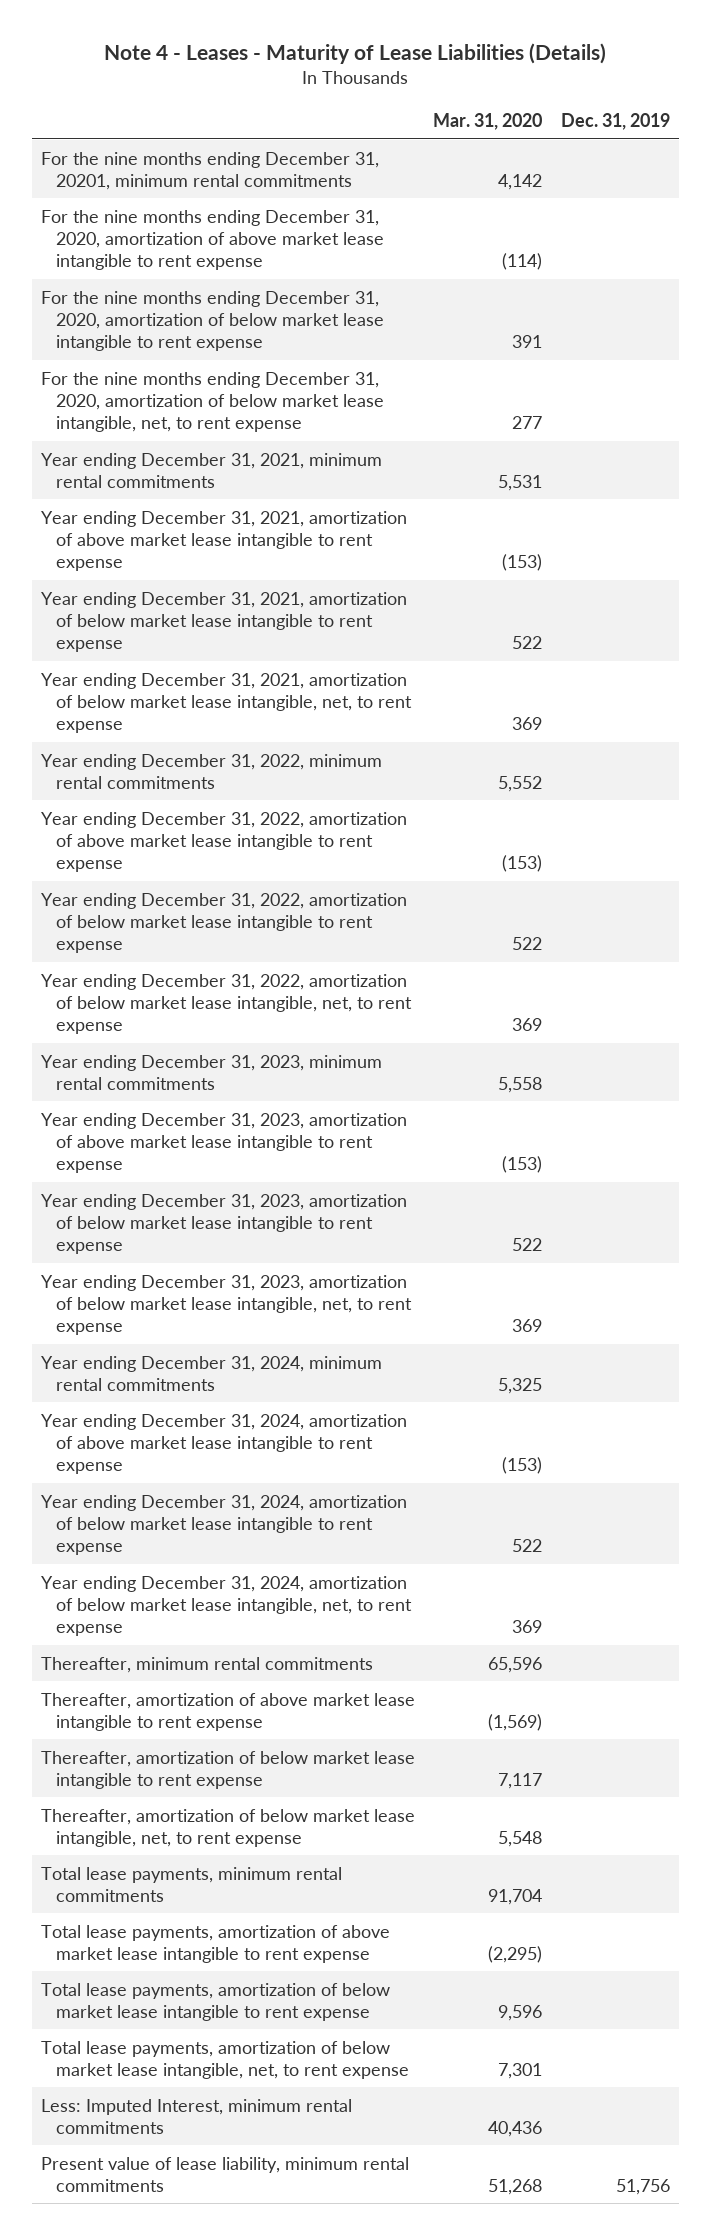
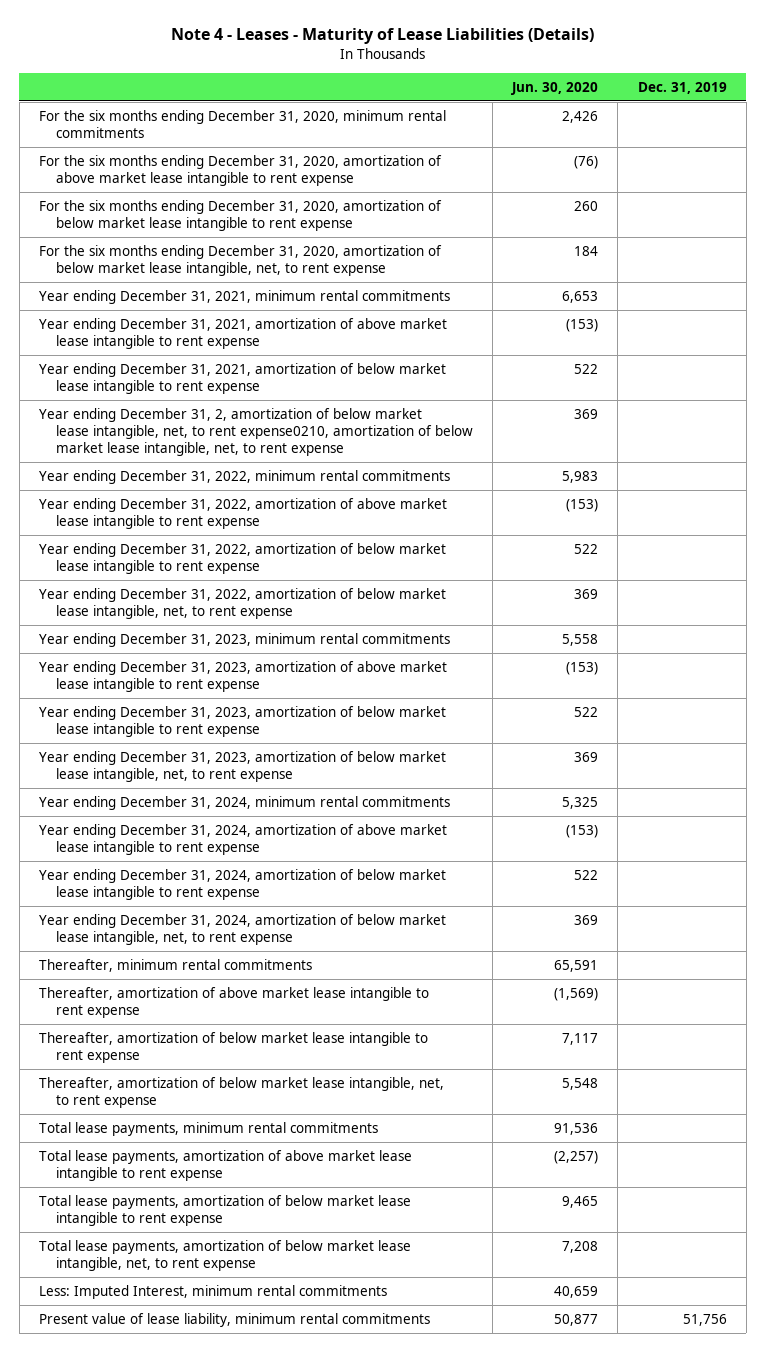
[433,113,543,131] Mar. 31, 2020 -> none
none -> [511,81,599,95] Jun. 30, 2020
[40,151,379,190] For the nine months ending December 31, 20201, minimum rental commitments -> [38,109,446,138] For the six months ending December 31, 2020, minimum rental commitments
[40,209,385,271] For the nine months ending December 31, 2020, amortization of above market lease intangible to rent expense -> [38,154,442,186] For the six months ending December 31, 2020, amortization of above market lease intangible to rent expense
[40,290,385,352] For the nine months ending December 31, 2020, amortization of below market lease intangible to rent expense -> [38,199,442,231] For the six months ending December 31, 2020, amortization of below market lease intangible to rent expense
[40,371,385,433] For the nine months ending December 31, 2020, amortization of below market lease intangible, net, to rent expense -> [38,244,442,276] For the six months ending December 31, 2020, amortization of below market lease intangible, net, to rent expense
[40,672,413,734] Year ending December 31, 2021, amortization of below market lease intangible, net, to rent expense -> [38,407,474,456] Year ending December 31, 2, amortization of below market lease intangible, net, to rent expense0210, amortization of below market lease intangible, net, to rent expense

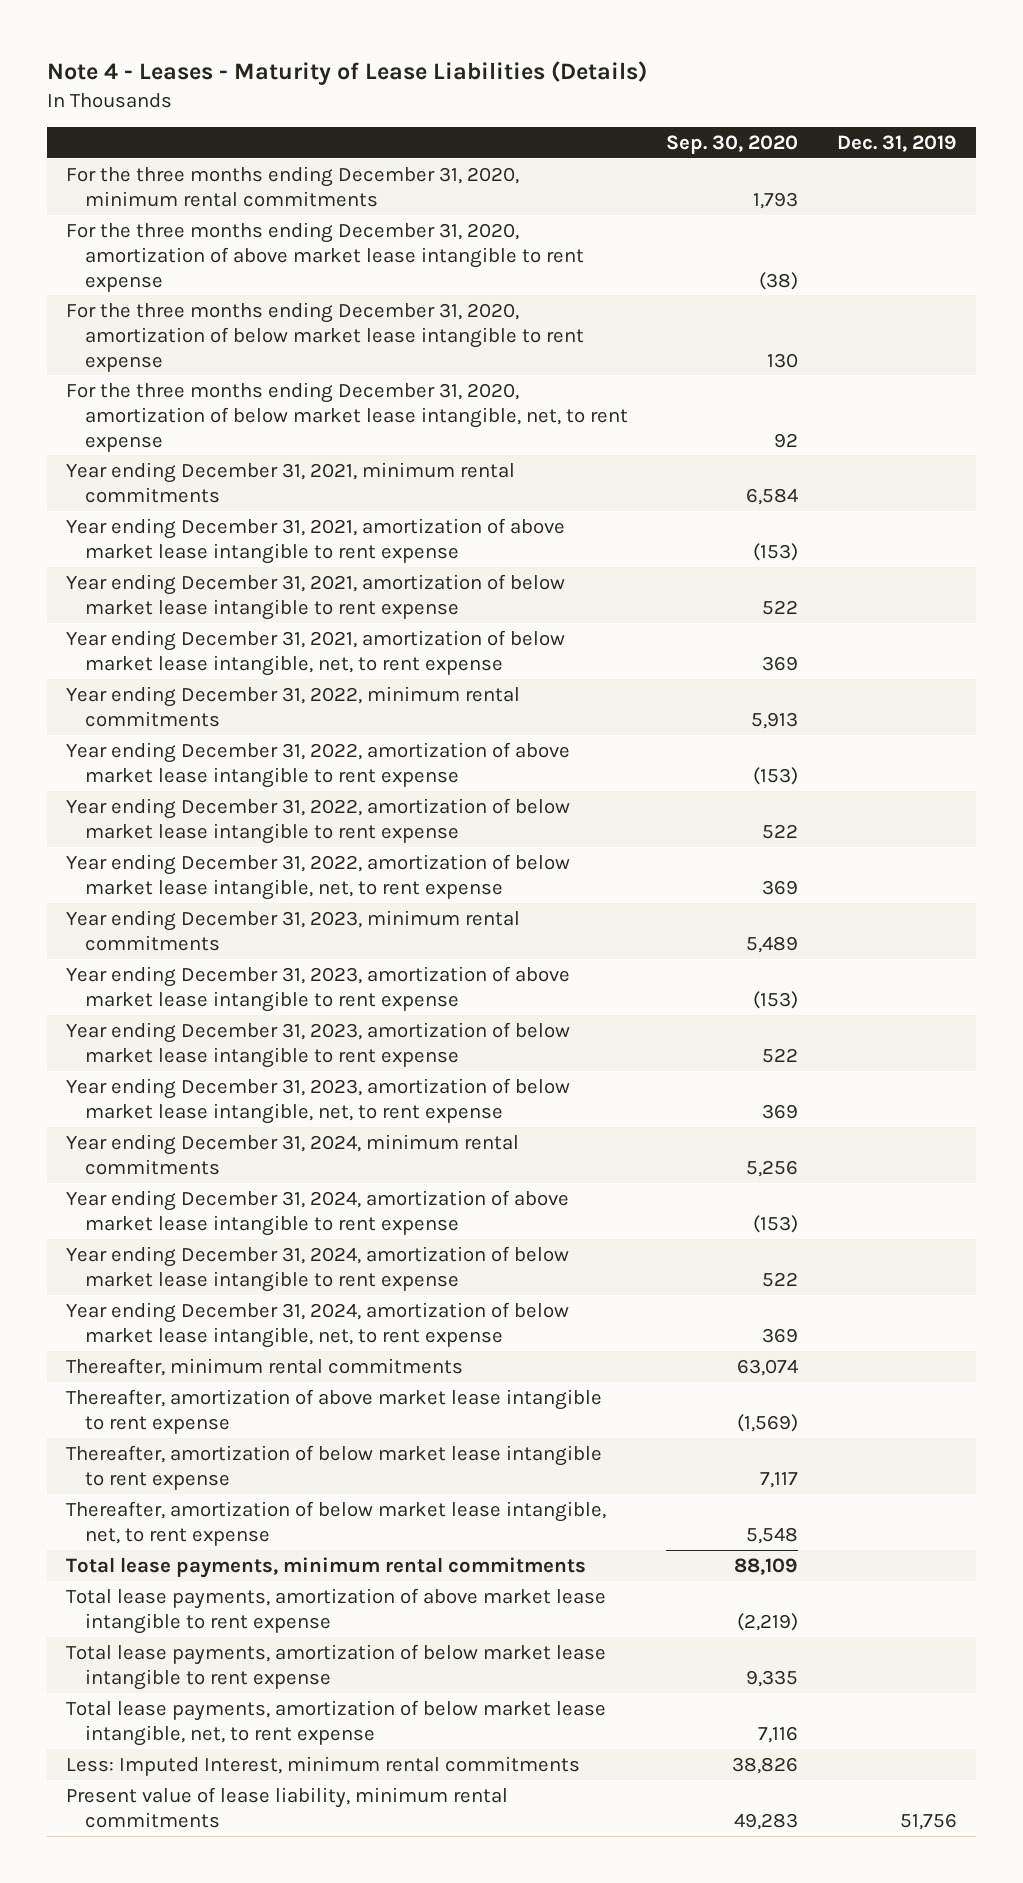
[511,81,599,95] Jun. 30, 2020 -> none
none -> [666,135,799,155] Sep. 30, 2020
[38,109,446,138] For the six months ending December 31, 2020, minimum rental commitments -> [66,165,520,207] For the three months ending December 31, 2020, minimum rental commitments
[38,154,442,186] For the six months ending December 31, 2020, amortization of above market lease intangible to rent expense -> [66,221,584,292] For the three months ending December 31, 2020, amortization of above market lease intangible to rent expense
[38,199,442,231] For the six months ending December 31, 2020, amortization of below market lease intangible to rent expense -> [66,301,584,372] For the three months ending December 31, 2020, amortization of below market lease intangible to rent expense
[38,244,442,276] For the six months ending December 31, 2020, amortization of below market lease intangible, net, to rent expense -> [66,381,628,452] For the three months ending December 31, 2020, amortization of below market lease intangible, net, to rent expense
[38,407,474,456] Year ending December 31, 2, amortization of below market lease intangible, net, to rent expense0210, amortization of below market lease intangible, net, to rent expense -> [66,629,566,676] Year ending December 31, 2021, amortization of below market lease intangible, net, to rent expense

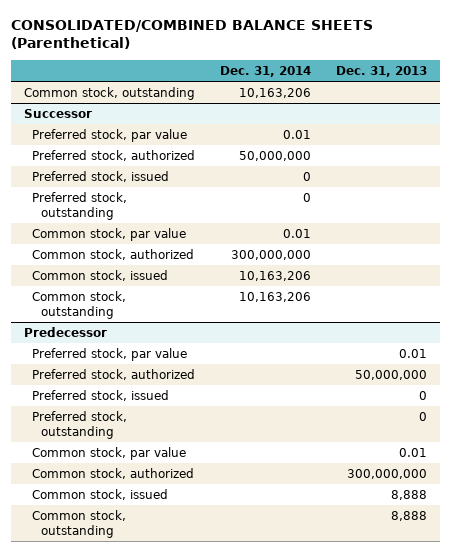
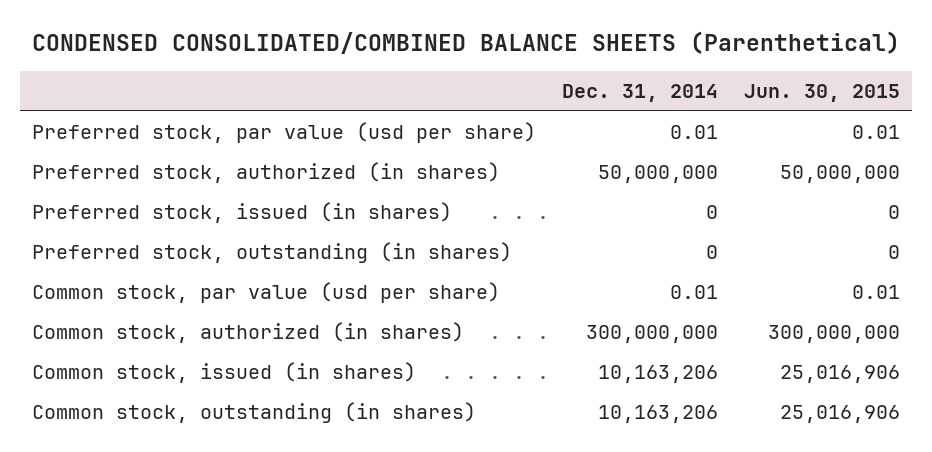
[10,19,373,50] CONSOLIDATED/COMBINED BALANCE SHEETS (Parenthetical) -> [31,30,900,54] CONDENSED CONSOLIDATED/COMBINED BALANCE SHEETS (Parenthetical)
[336,66,428,78] Dec. 31, 2013 -> none
none -> [743,84,900,103] Jun. 30, 2015
[23,108,92,118] Successor -> none
[32,128,188,142] Preferred stock, par value -> none
[32,149,196,161] Preferred stock, authorized -> none
[32,170,170,182] Preferred stock, issued -> none
[32,191,128,220] Preferred stock, outstanding -> none
[32,227,187,241] Common stock, par value -> none
[32,248,195,260] Common stock, authorized -> none
[32,269,169,281] Common stock, issued -> none
[32,290,127,319] Common stock, outstanding -> none
[23,326,107,337] Predecessor -> none
[32,347,188,361] Preferred stock, par value -> none
[32,368,196,380] Preferred stock, authorized -> none
[32,389,170,401] Preferred stock, issued -> none
[32,410,128,439] Preferred stock, outstanding -> none
[32,446,187,460] Common stock, par value -> none
[32,467,195,479] Common stock, authorized -> none
[32,488,169,500] Common stock, issued -> none
[32,509,127,538] Common stock, outstanding -> none
none -> [32,122,537,144] Preferred stock, par value (usd per share)
none -> [32,162,501,184] Preferred stock, authorized (in shares)
none -> [32,202,453,224] Preferred stock, issued (in shares)
none -> [32,242,513,264] Preferred stock, outstanding (in shares)
none -> [32,282,501,304] Common stock, par value (usd per share)
none -> [32,322,465,344] Common stock, authorized (in shares)
none -> [32,362,417,384] Common stock, issued (in shares)
[23,86,195,100] Common stock, outstanding -> [32,402,477,424] Common stock, outstanding (in shares)

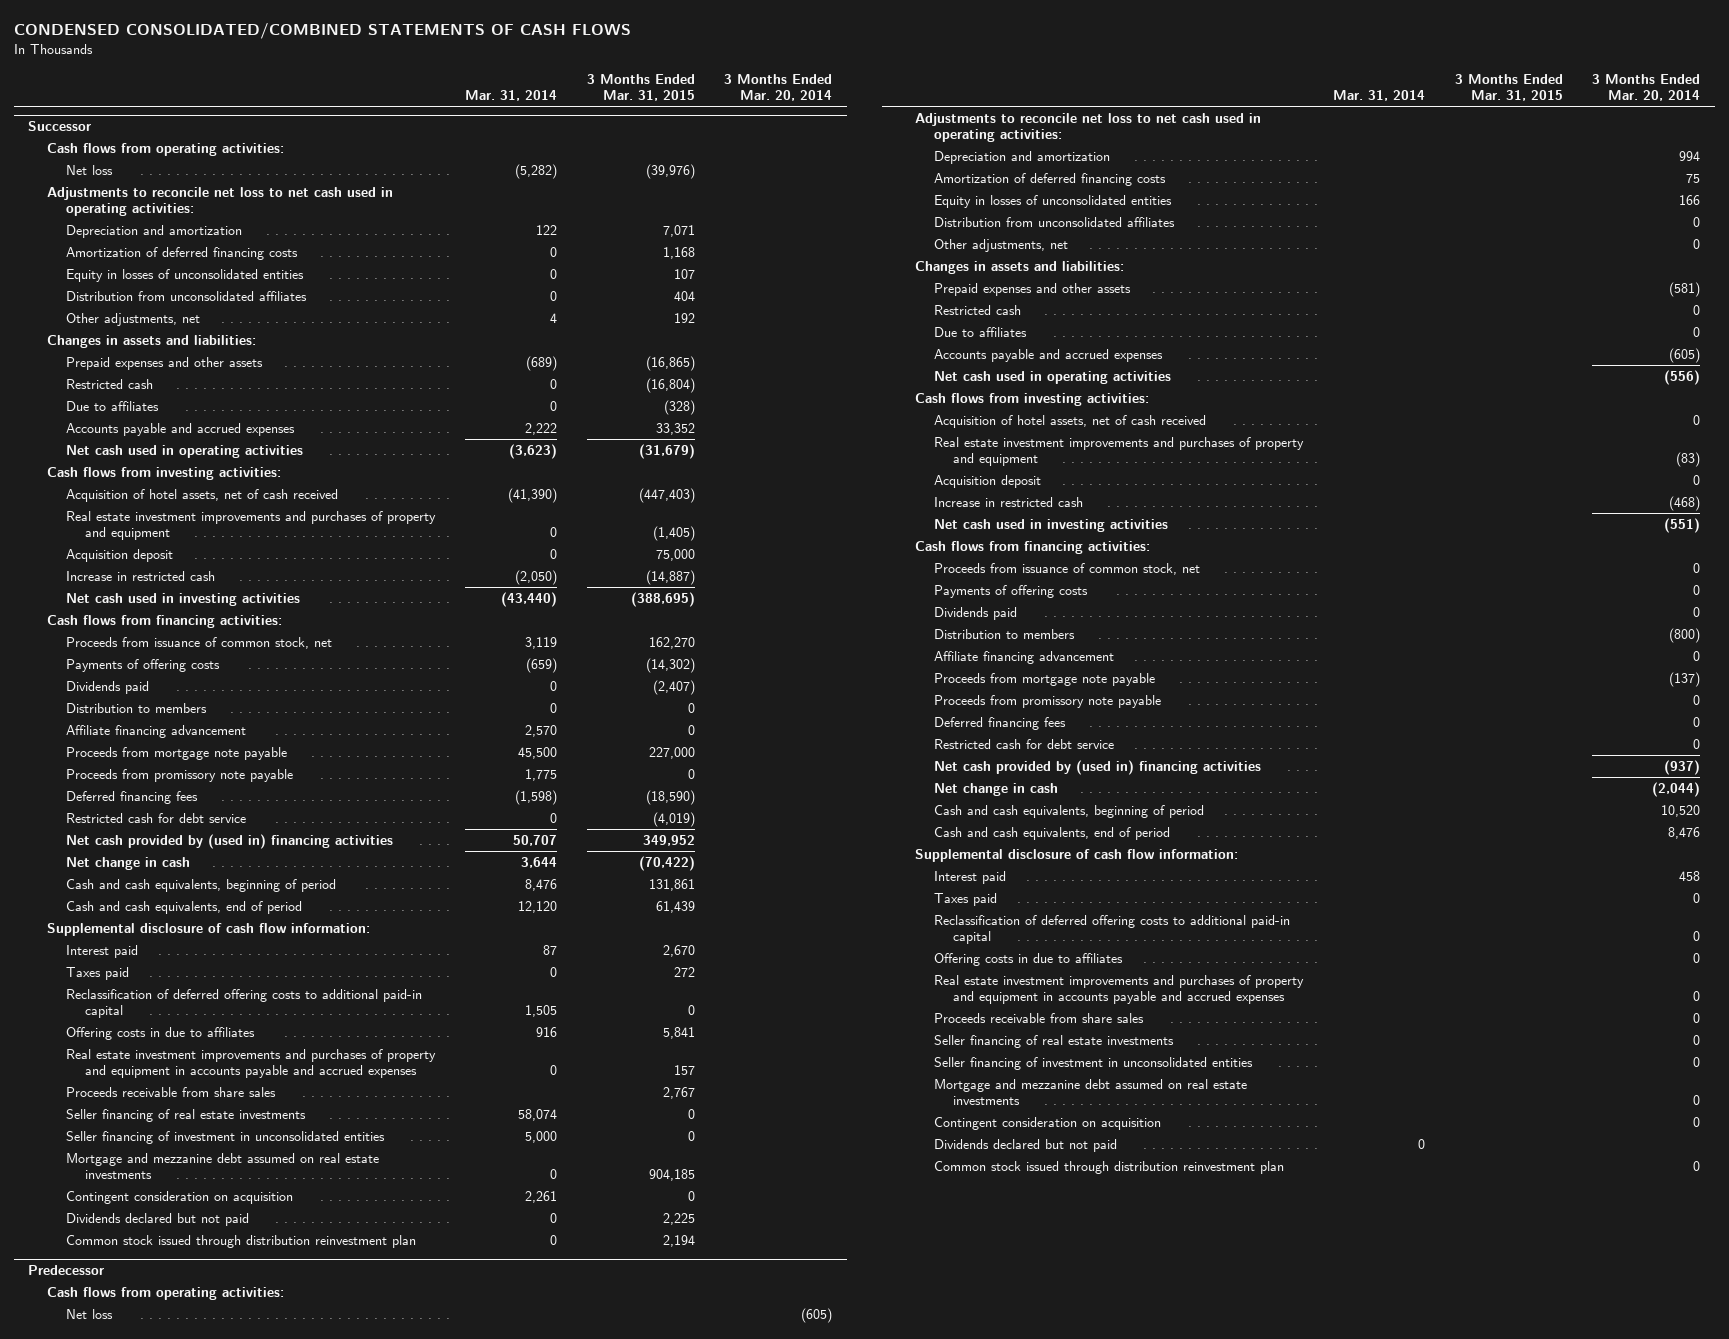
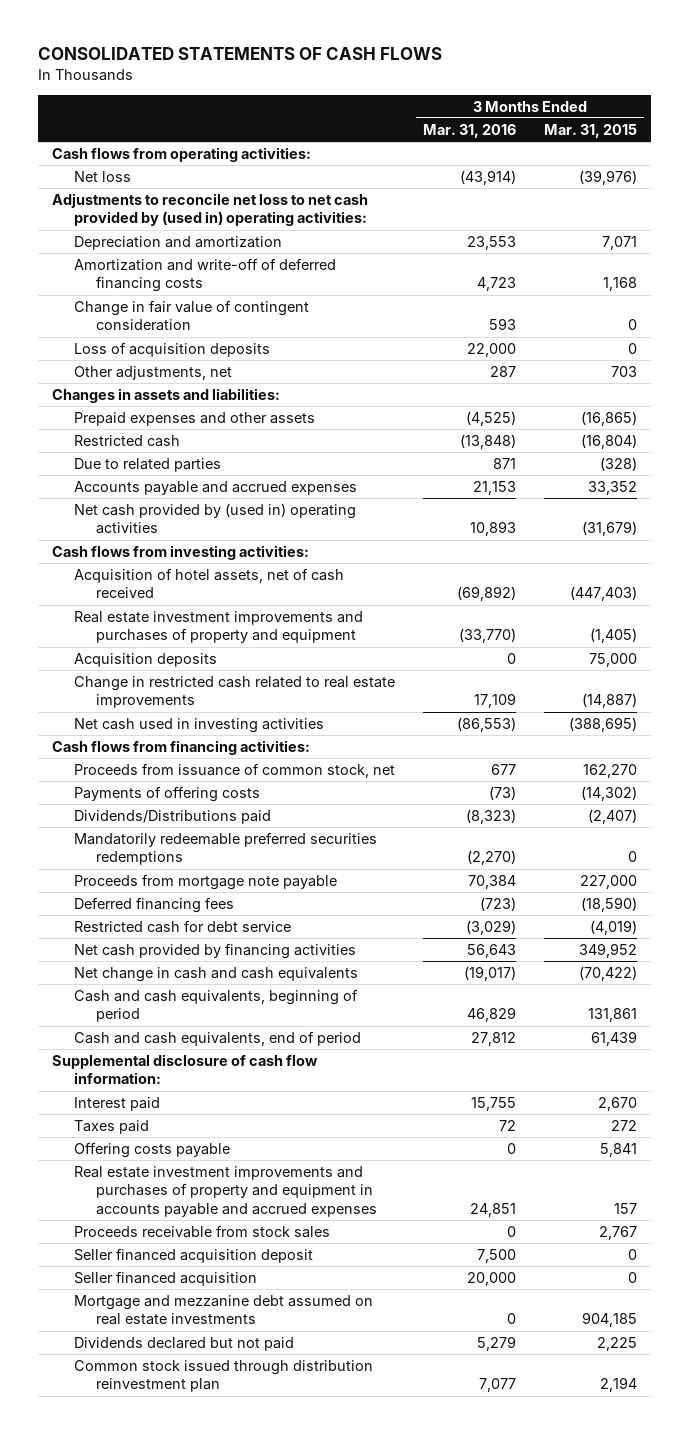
[13,23,631,40] CONDENSED CONSOLIDATED/COMBINED STATEMENTS OF CASH FLOWS -> [37,47,442,61] CONSOLIDATED STATEMENTS OF CASH FLOWS
[464,89,557,101] Mar. 31, 2014 -> none
[724,73,833,101] 3 Months Ended Mar. 20, 2014 -> none
none -> [423,123,517,138] Mar. 31, 2016
[28,120,92,131] Successor -> none
[47,186,394,217] Adjustments to reconcile net loss to net cash used in operating activities: -> [51,192,368,227] Adjustments to reconcile net loss to net cash provided by (used in) operating activities:
[66,268,305,282] Equity in losses of unconsolidated entities -> none
[66,290,308,301] Distribution from unconsolidated affiliates -> none
[66,246,299,260] Amortization of deferred financing costs -> [74,257,337,293] Amortization and write-off of deferred financing costs
none -> [74,299,310,332] Change in fair value of contingent consideration
none -> [74,341,271,357] Loss of acquisition deposits
[673,312,695,323] 192 -> [611,365,638,377] 703
[66,400,160,411] Due to affiliates -> [74,457,222,472] Due to related parties
[66,444,304,458] Net cash used in operating activities -> [74,502,357,535] Net cash provided by (used in) operating activities
[66,548,174,562] Acquisition deposit -> [74,652,218,667] Acquisition deposits
[66,570,216,581] Increase in restricted cash -> [74,675,396,709] Change in restricted cash related to real estate improvements
[66,702,208,713] Distribution to members -> none
[66,724,247,738] Affiliate financing advancement -> none
[66,680,150,694] Dividends paid -> [74,809,272,824] Dividends/Distributions paid
none -> [74,831,378,866] Mandatorily redeemable preferred securities redemptions
[66,768,294,782] Proceeds from promissory note payable -> none
[66,833,394,849] Net cash provided by (used in) financing activities -> [74,942,357,959] Net cash provided by financing activities
[66,856,191,870] Net change in cash -> [74,966,359,982] Net change in cash and cash equivalents
[66,988,423,1019] Reclassification of deferred offering costs to additional paid-in capital -> none
[66,1026,256,1040] Offering costs in due to affiliates -> [74,1141,231,1158] Offering costs payable
[66,1108,307,1122] Seller financing of real estate investments -> none
[66,1130,386,1144] Seller financing of investment in unconsolidated entities -> none
[66,1086,277,1097] Proceeds receivable from share sales -> [74,1224,331,1238] Proceeds receivable from stock sales
none -> [74,1247,314,1263] Seller financed acquisition deposit
none -> [74,1270,258,1286] Seller financed acquisition
[66,1190,294,1204] Contingent consideration on acquisition -> none
[28,1264,105,1275] Predecessor -> none
[47,1286,285,1300] Cash flows from operating activities: -> none
[66,1308,114,1319] Net loss -> none
[915,112,1262,143] Adjustments to reconcile net loss to net cash used in operating activities: -> none
[934,150,1111,164] Depreciation and amortization -> none
[934,172,1167,186] Amortization of deferred financing costs -> none
[934,194,1173,208] Equity in losses of unconsolidated entities -> none
[934,216,1176,227] Distribution from unconsolidated affiliates -> none
[934,238,1069,252] Other adjustments, net -> none
[915,260,1125,274] Changes in assets and liabilities: -> none
[934,282,1132,296] Prepaid expenses and other assets -> none
[934,304,1022,315] Restricted cash -> none
[934,326,1028,337] Due to affiliates -> none
[934,348,1164,362] Accounts payable and accrued expenses -> none
[934,370,1172,384] Net cash used in operating activities -> none
[915,392,1150,406] Cash flows from investing activities: -> none
[934,414,1207,428] Acquisition of hotel assets, net of cash received -> none
[934,436,1305,467] Real estate investment improvements and purchases of property and equipment -> none
[934,474,1042,488] Acquisition deposit -> none
[934,496,1084,507] Increase in restricted cash -> none
[934,518,1169,532] Net cash used in investing activities -> none
[915,540,1151,554] Cash flows from financing activities: -> none
[934,562,1201,575] Proceeds from issuance of common stock, net -> none
[934,584,1089,598] Payments of offering costs -> none
[934,606,1018,620] Dividends paid -> none
[934,628,1076,639] Distribution to members -> none
[934,650,1115,664] Affiliate financing advancement -> none
[934,672,1156,686] Proceeds from mortgage note payable -> none
[934,694,1162,708] Proceeds from promissory note payable -> none
[934,716,1067,730] Deferred financing fees -> none
[934,738,1115,749] Restricted cash for debt service -> none
[934,759,1262,775] Net cash provided by (used in) financing activities -> none
[934,782,1059,796] Net change in cash -> none
[934,804,1205,818] Cash and cash equivalents, beginning of period -> none
[934,826,1171,840] Cash and cash equivalents, end of period -> none
[915,848,1239,862] Supplemental disclosure of cash flow information: -> none
[934,870,1007,884] Interest paid -> none
[934,892,998,906] Taxes paid -> none
[934,914,1291,945] Reclassification of deferred offering costs to additional paid-in capital -> none
[934,952,1124,966] Offering costs in due to affiliates -> none
[934,974,1305,1005] Real estate investment improvements and purchases of property and equipment in accounts payable and accrued expenses -> none
[934,1012,1145,1023] Proceeds receivable from share sales -> none
[934,1034,1175,1048] Seller financing of real estate investments -> none
[934,1056,1254,1070] Seller financing of investment in unconsolidated entities -> none
[934,1078,1248,1106] Mortgage and mezzanine debt assumed on real estate investments -> none
[934,1116,1162,1130] Contingent consideration on acquisition -> none
[934,1138,1118,1152] Dividends declared but not paid -> none
[934,1160,1285,1174] Common stock issued through distribution reinvestment plan -> none

